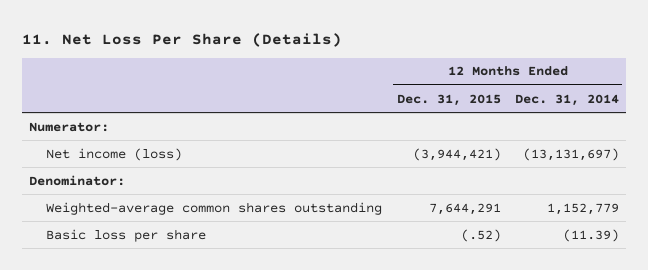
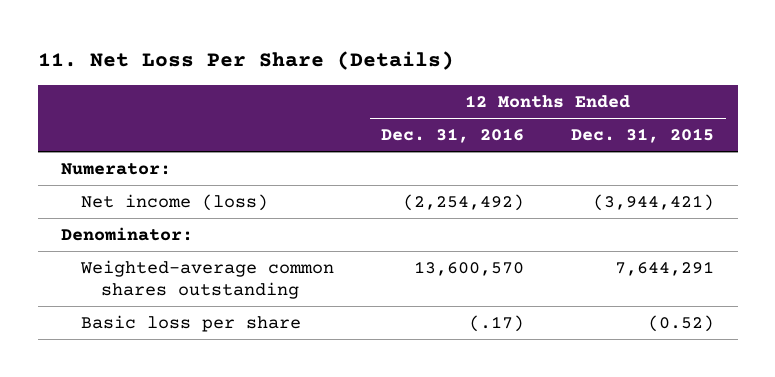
[514,93,619,106] Dec. 31, 2014 -> none
none -> [381,128,525,144] Dec. 31, 2016
[460,228,501,242] (.52) -> [648,315,715,333] (0.52)

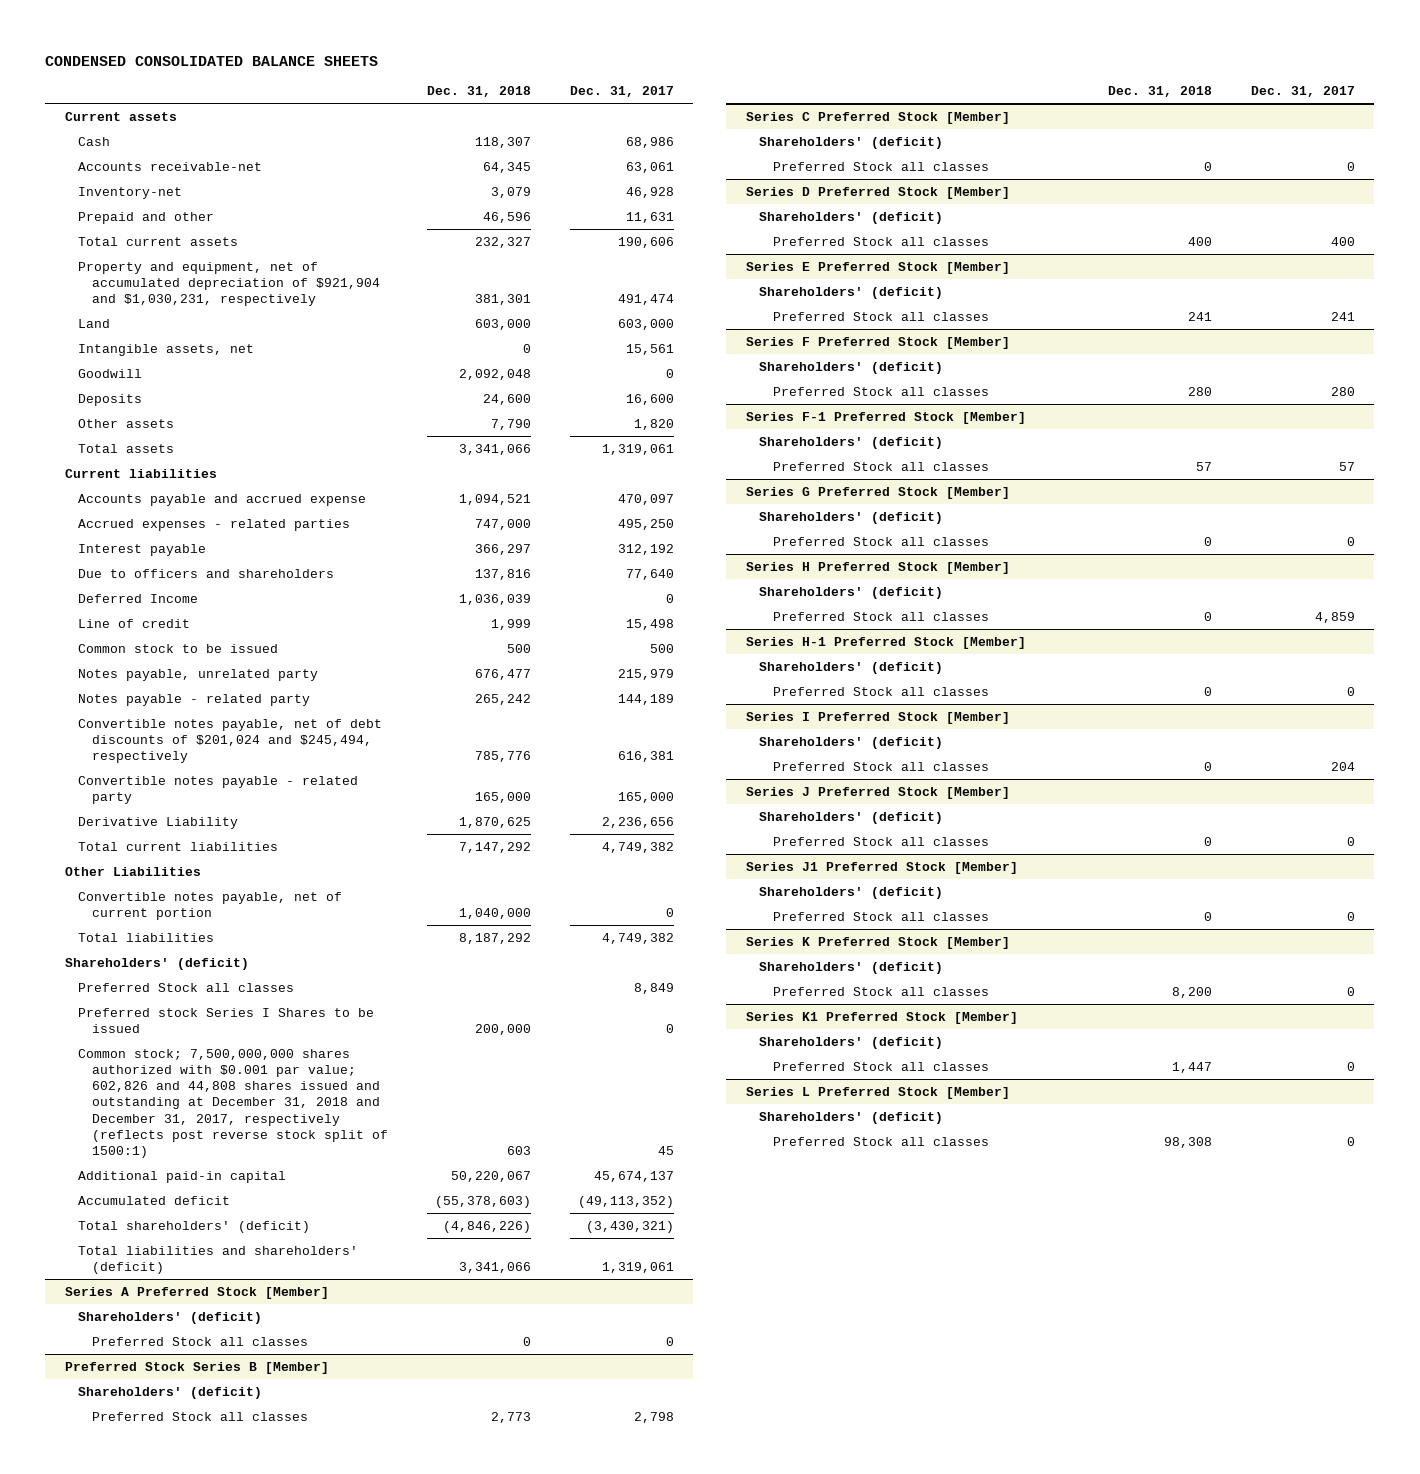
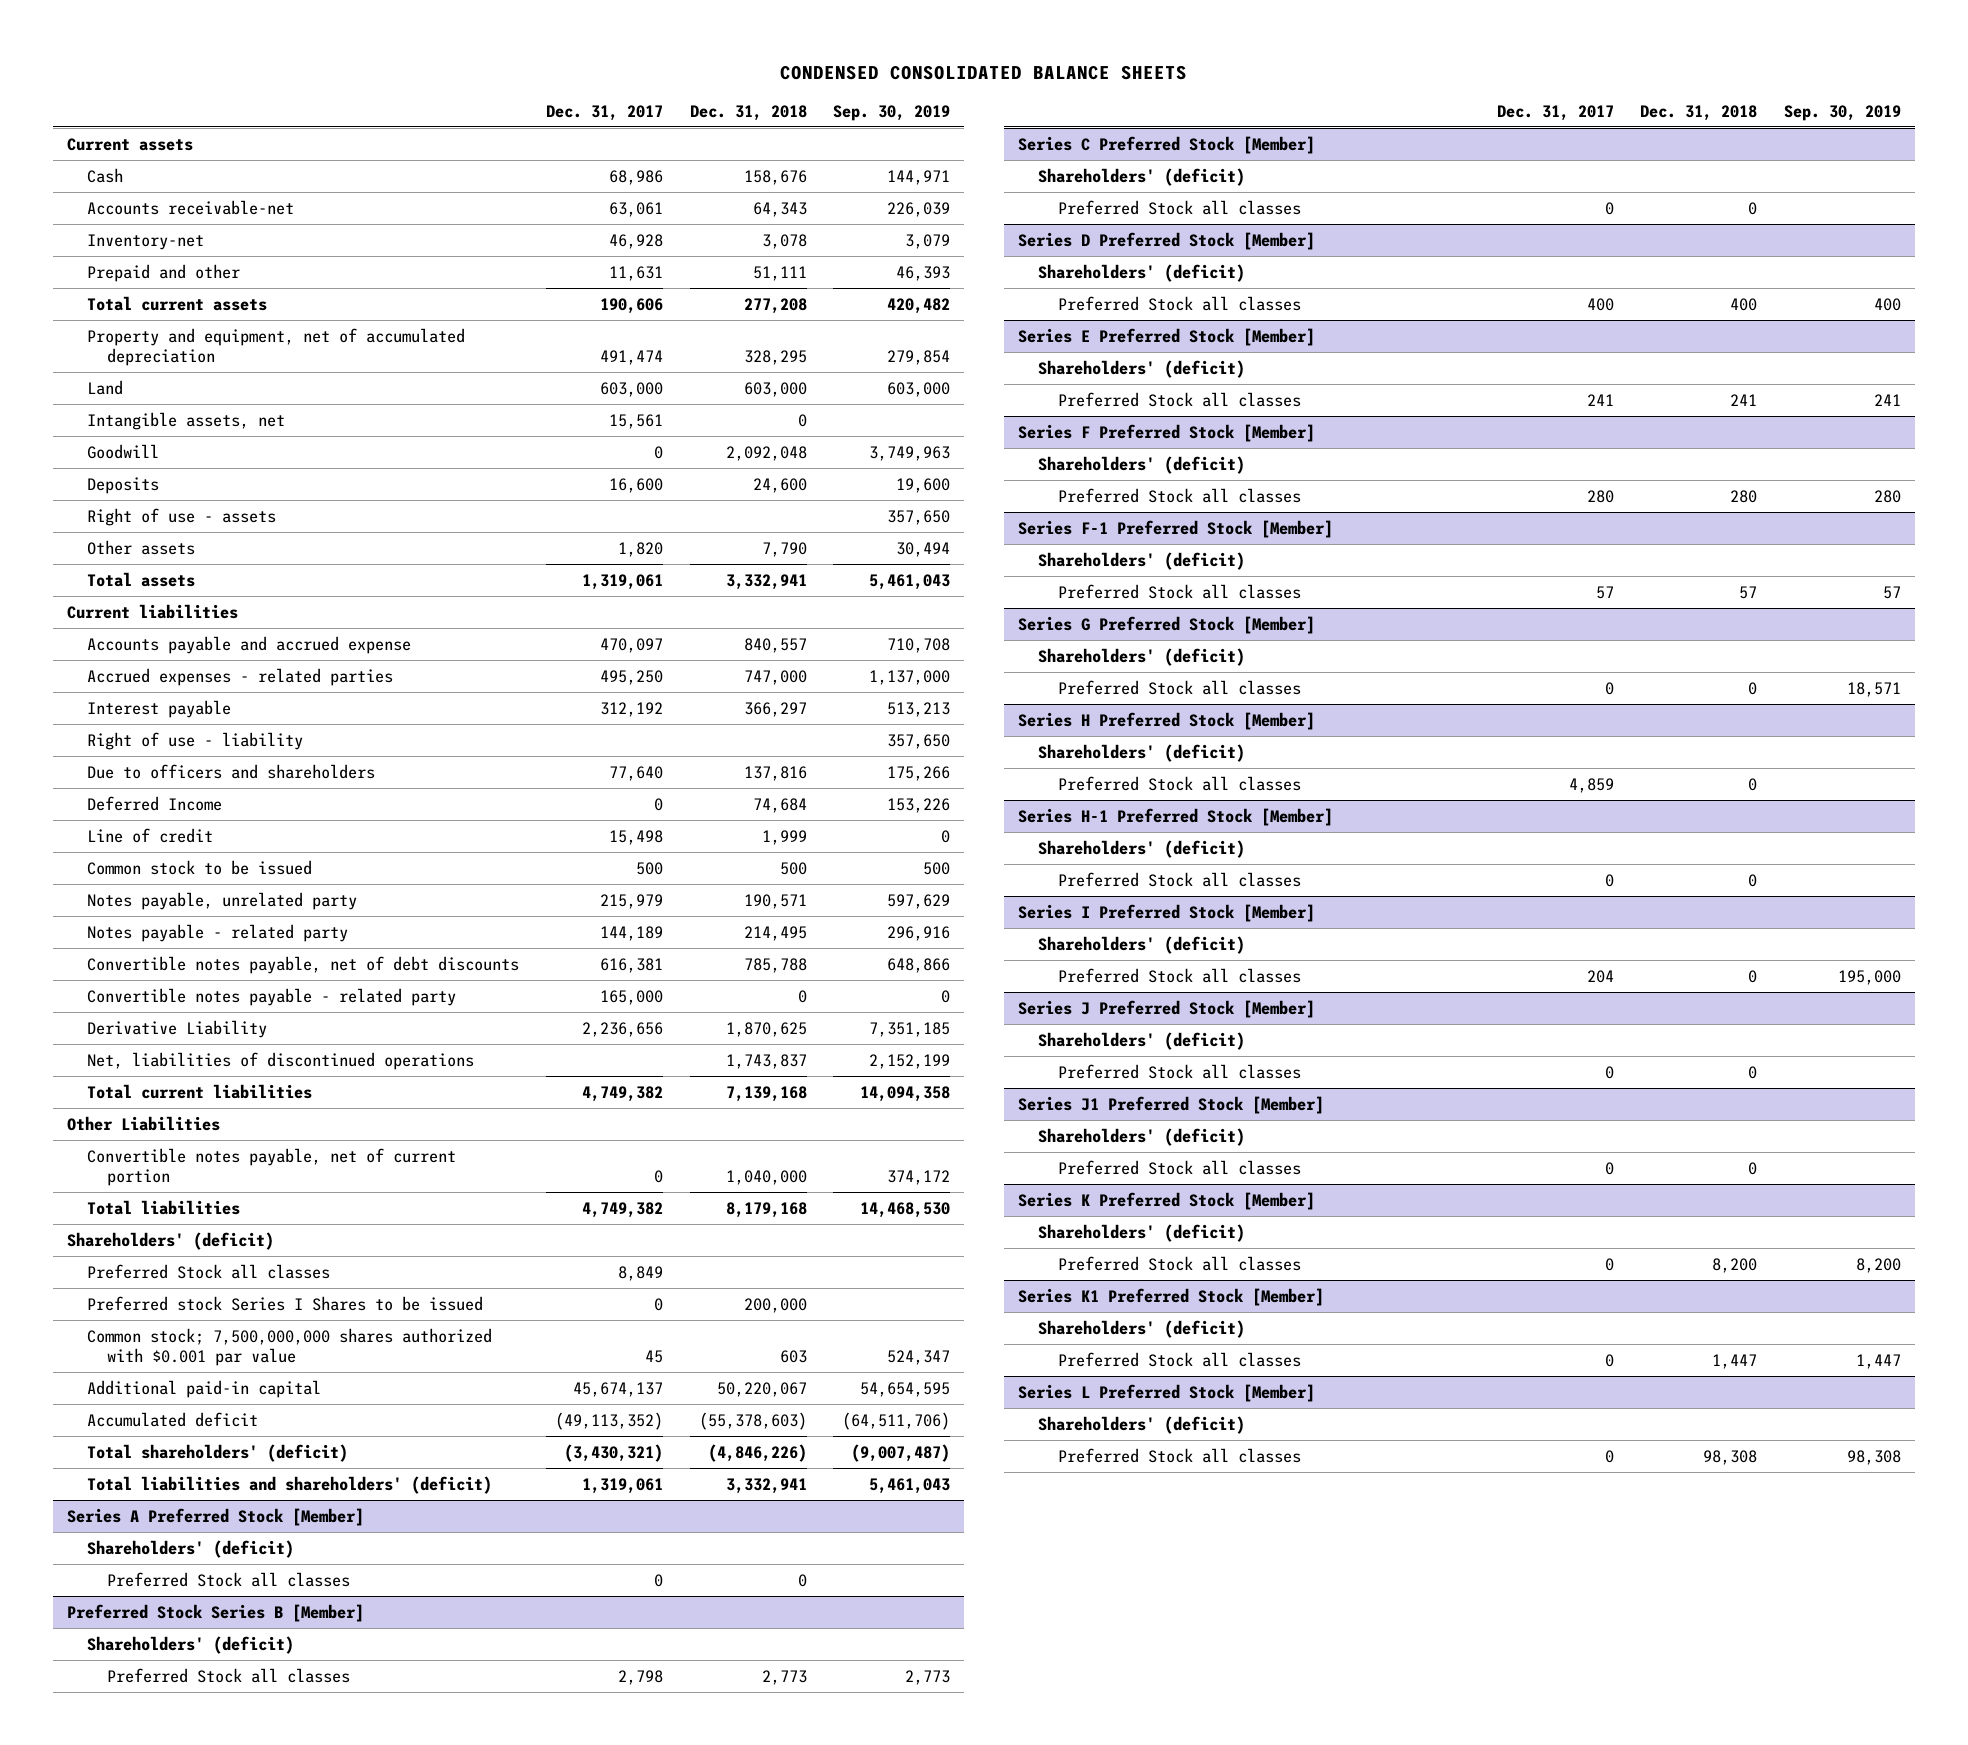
none -> [833,104,951,121] Sep. 30, 2019
[475,136,532,148] 118,307 -> [743,169,807,185] 158,676
[483,161,532,173] 64,345 -> [752,201,807,217] 64,343
[491,186,532,198] 3,079 -> [761,233,807,249] 3,078
[483,211,532,223] 46,596 -> [752,265,807,281] 51,111
[475,236,532,248] 232,327 -> [743,297,807,314] 277,208
[78,261,381,307] Property and equipment, net of accumulated depreciation of $921,904 and $1,030,231, respectively -> [87,327,466,366] Property and equipment, net of accumulated depreciation
[475,294,532,306] 381,301 -> [743,349,807,365] 328,295
none -> [87,507,277,526] Right of use - assets
[459,443,532,455] 3,341,066 -> [725,573,807,590] 3,332,941
[459,493,532,505] 1,094,521 -> [743,637,807,653] 840,557
none -> [87,731,304,750] Right of use - liability
[459,593,532,605] 1,036,039 -> [752,797,807,813] 74,684
[475,668,532,680] 676,477 -> [743,893,807,909] 190,571
[475,693,532,705] 265,242 -> [743,925,807,941] 214,495
[78,718,383,764] Convertible notes payable, net of debt discounts of $201,024 and $245,494, respectively -> [87,955,520,974] Convertible notes payable, net of debt discounts
[475,751,532,763] 785,776 -> [743,957,807,973] 785,788
[475,791,532,803] 165,000 -> [797,989,807,1003] 0
none -> [87,1051,475,1070] Net, liabilities of discontinued operations
[459,841,532,853] 7,147,292 -> [725,1085,807,1102] 7,139,168
[459,932,532,944] 8,187,292 -> [725,1201,807,1218] 8,179,168
[78,1048,389,1158] Common stock; 7,500,000,000 shares authorized with $0.001 par value; 602,826 and 44,808 shares issued and outstanding at December 31, 2018 and December 31, 2017, respectively (reflects post reverse stock split of 1500:1) -> [87,1327,493,1366] Common stock; 7,500,000,000 shares authorized with $0.001 par value
[459,1261,532,1273] 3,341,066 -> [725,1477,807,1494] 3,332,941

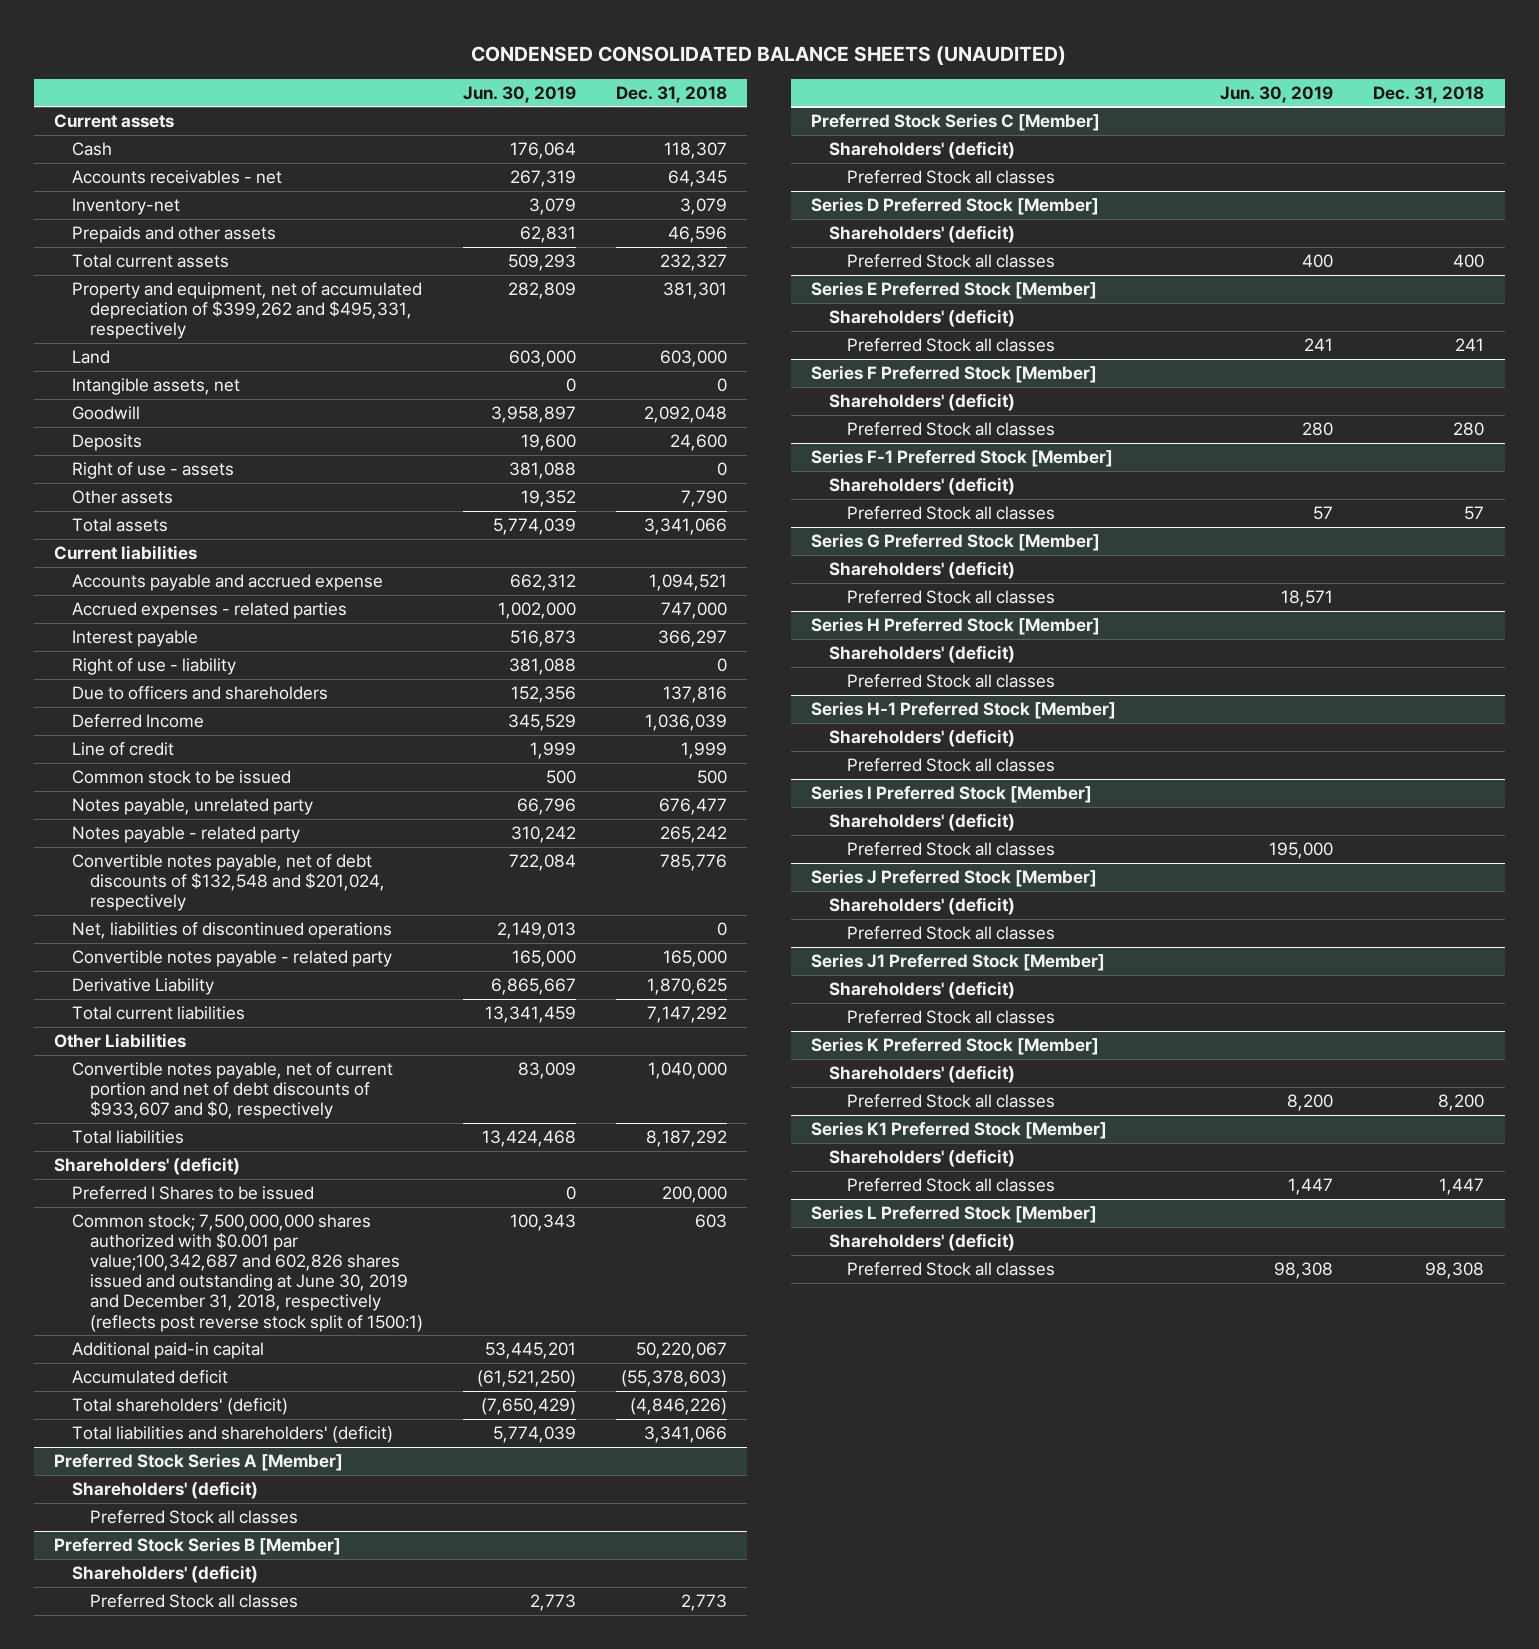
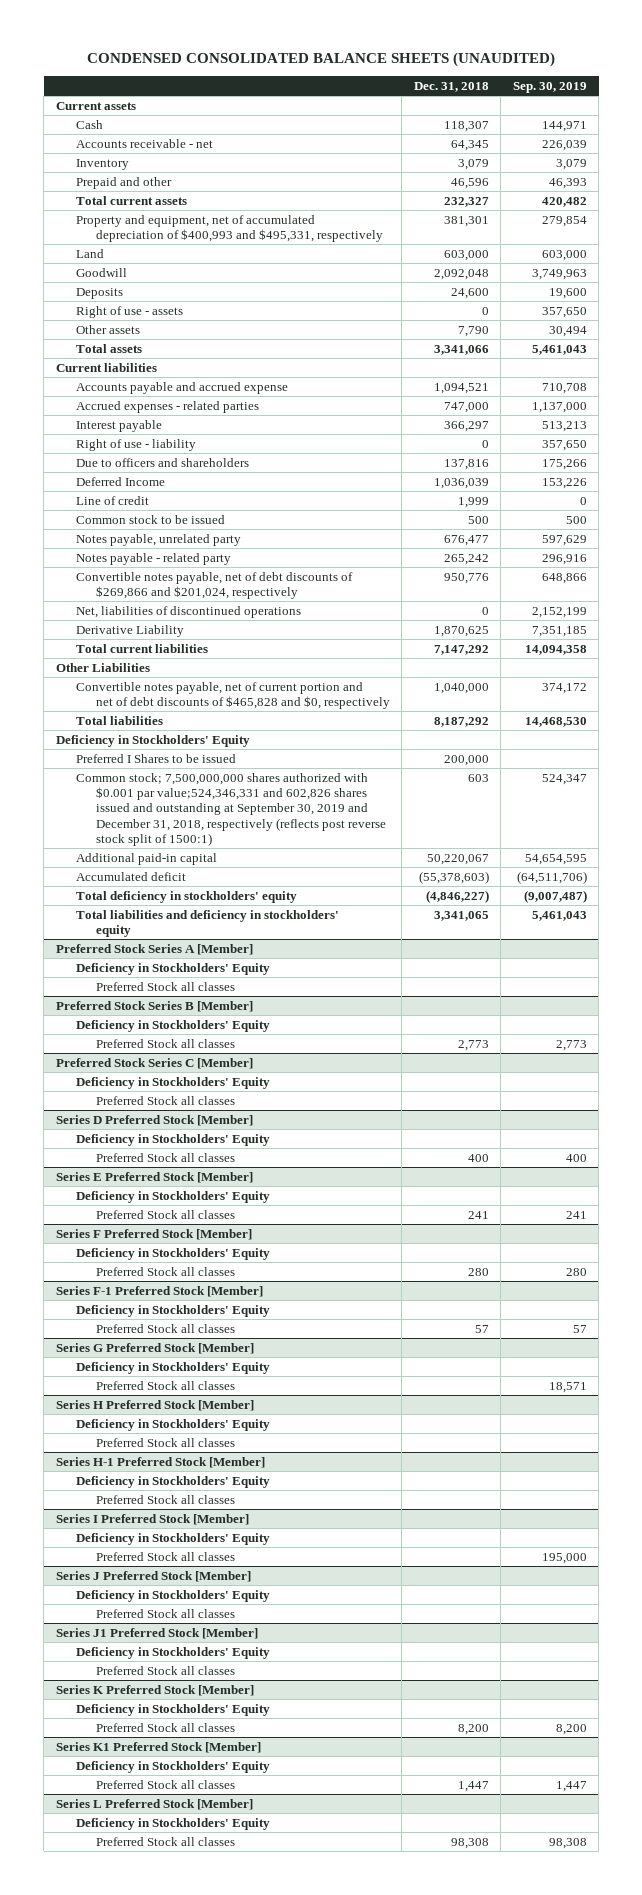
[462,85,576,103] Jun. 30, 2019 -> none
none -> [512,81,587,93] Sep. 30, 2019
[71,169,282,184] Accounts receivables - net -> [75,138,213,148] Accounts receivable - net
[71,197,180,215] Inventory-net -> [75,158,129,170] Inventory
[71,225,276,243] Prepaids and other assets -> [75,176,172,189] Prepaid and other
[71,281,422,340] Property and equipment, net of accumulated depreciation of $399,262 and $495,331, respectively -> [75,214,383,243] Property and equipment, net of accumulated depreciation of $400,993 and $495,331, respectively
[71,377,240,395] Intangible assets, net -> none
[71,853,385,912] Convertible notes payable, net of debt discounts of $132,548 and $201,024, respectively -> [75,571,353,600] Convertible notes payable, net of debt discounts of $269,866 and $201,024, respectively
[660,853,728,871] 785,776 -> [443,572,489,584] 950,776
[71,949,392,967] Convertible notes payable - related party -> none
[71,1061,393,1120] Convertible notes payable, net of current portion and net of debt discounts of $933,607 and $0, respectively -> [75,681,390,710] Convertible notes payable, net of current portion and net of debt discounts of $465,828 and $0, respectively
[54,1156,241,1175] Shareholders' (deficit) -> [55,734,250,747] Deficiency in Stockholders' Equity
[71,1213,423,1332] Common stock; 7,500,000,000 shares authorized with $0.001 par value;100,342,687 and 602,826 shares issued and outstanding at June 30, 2019 and December 31, 2018, respectively (reflects post reverse stock split of 1500:1) -> [75,772,386,847] Common stock; 7,500,000,000 shares authorized with $0.001 par value;524,346,331 and 602,826 shares issued and outstanding at September 30, 2019 and December 31, 2018, respectively (reflects post reverse stock split of 1500:1)
[71,1397,288,1415] Total shareholders' (deficit) -> none
none -> [75,890,297,903] Total deficiency in stockholders' equity
[71,1425,393,1443] Total liabilities and shareholders' (deficit) -> [75,909,339,938] Total liabilities and deficiency in stockholders' equity
[644,1425,728,1443] 3,341,066 -> [433,910,489,921] 3,341,065
[71,1480,258,1499] Shareholders' (deficit) -> [75,962,270,975] Deficiency in Stockholders' Equity
[71,1564,258,1583] Shareholders' (deficit) -> [75,1019,270,1032] Deficiency in Stockholders' Equity
[828,140,1015,159] Shareholders' (deficit) -> [75,1076,270,1089] Deficiency in Stockholders' Equity
[828,224,1015,243] Shareholders' (deficit) -> [75,1133,270,1146] Deficiency in Stockholders' Equity
[828,308,1015,327] Shareholders' (deficit) -> [75,1190,270,1203] Deficiency in Stockholders' Equity
[828,392,1015,411] Shareholders' (deficit) -> [75,1247,270,1260] Deficiency in Stockholders' Equity
[828,476,1015,495] Shareholders' (deficit) -> [75,1304,270,1317] Deficiency in Stockholders' Equity
[828,560,1015,579] Shareholders' (deficit) -> [75,1361,270,1374] Deficiency in Stockholders' Equity
[828,644,1015,663] Shareholders' (deficit) -> [75,1418,270,1431] Deficiency in Stockholders' Equity
[828,728,1015,747] Shareholders' (deficit) -> [75,1475,270,1488] Deficiency in Stockholders' Equity
[828,812,1015,831] Shareholders' (deficit) -> [75,1532,270,1545] Deficiency in Stockholders' Equity
[828,896,1015,915] Shareholders' (deficit) -> [75,1589,270,1602] Deficiency in Stockholders' Equity
[828,980,1015,999] Shareholders' (deficit) -> [75,1646,270,1659] Deficiency in Stockholders' Equity
[828,1064,1015,1083] Shareholders' (deficit) -> [75,1703,270,1716] Deficiency in Stockholders' Equity
[828,1148,1015,1167] Shareholders' (deficit) -> [75,1760,270,1773] Deficiency in Stockholders' Equity
[828,1232,1015,1251] Shareholders' (deficit) -> [75,1817,270,1830] Deficiency in Stockholders' Equity

